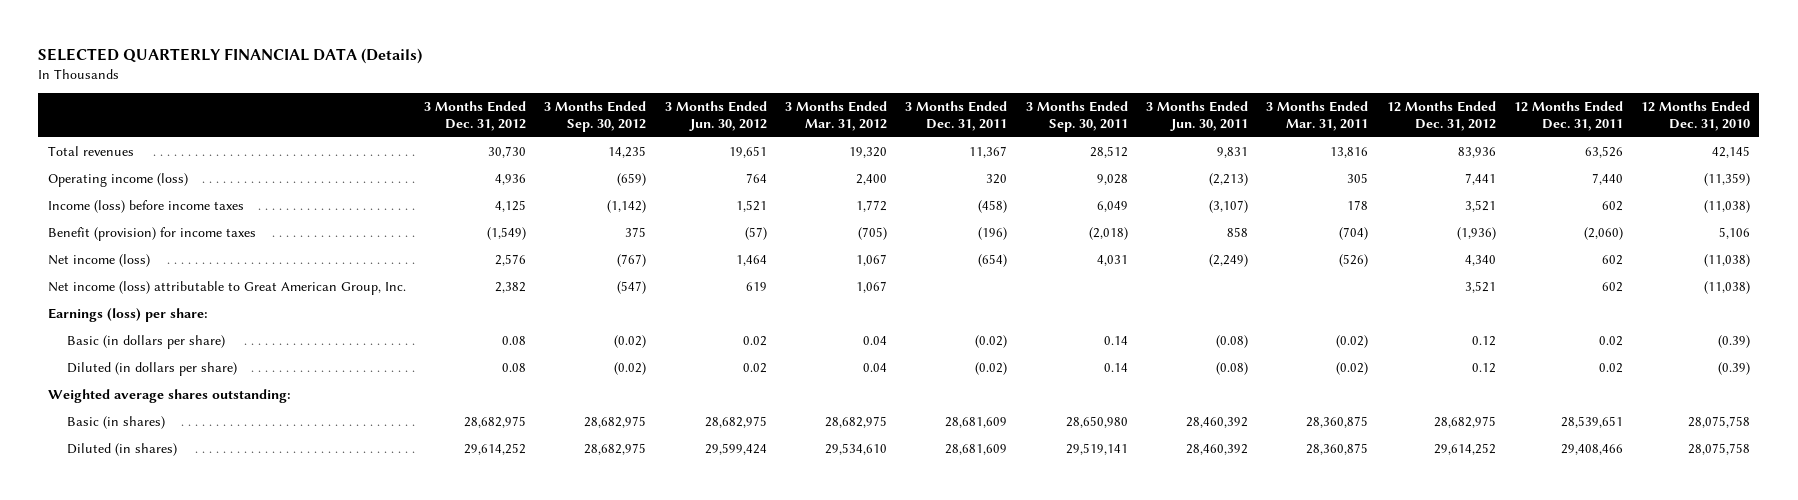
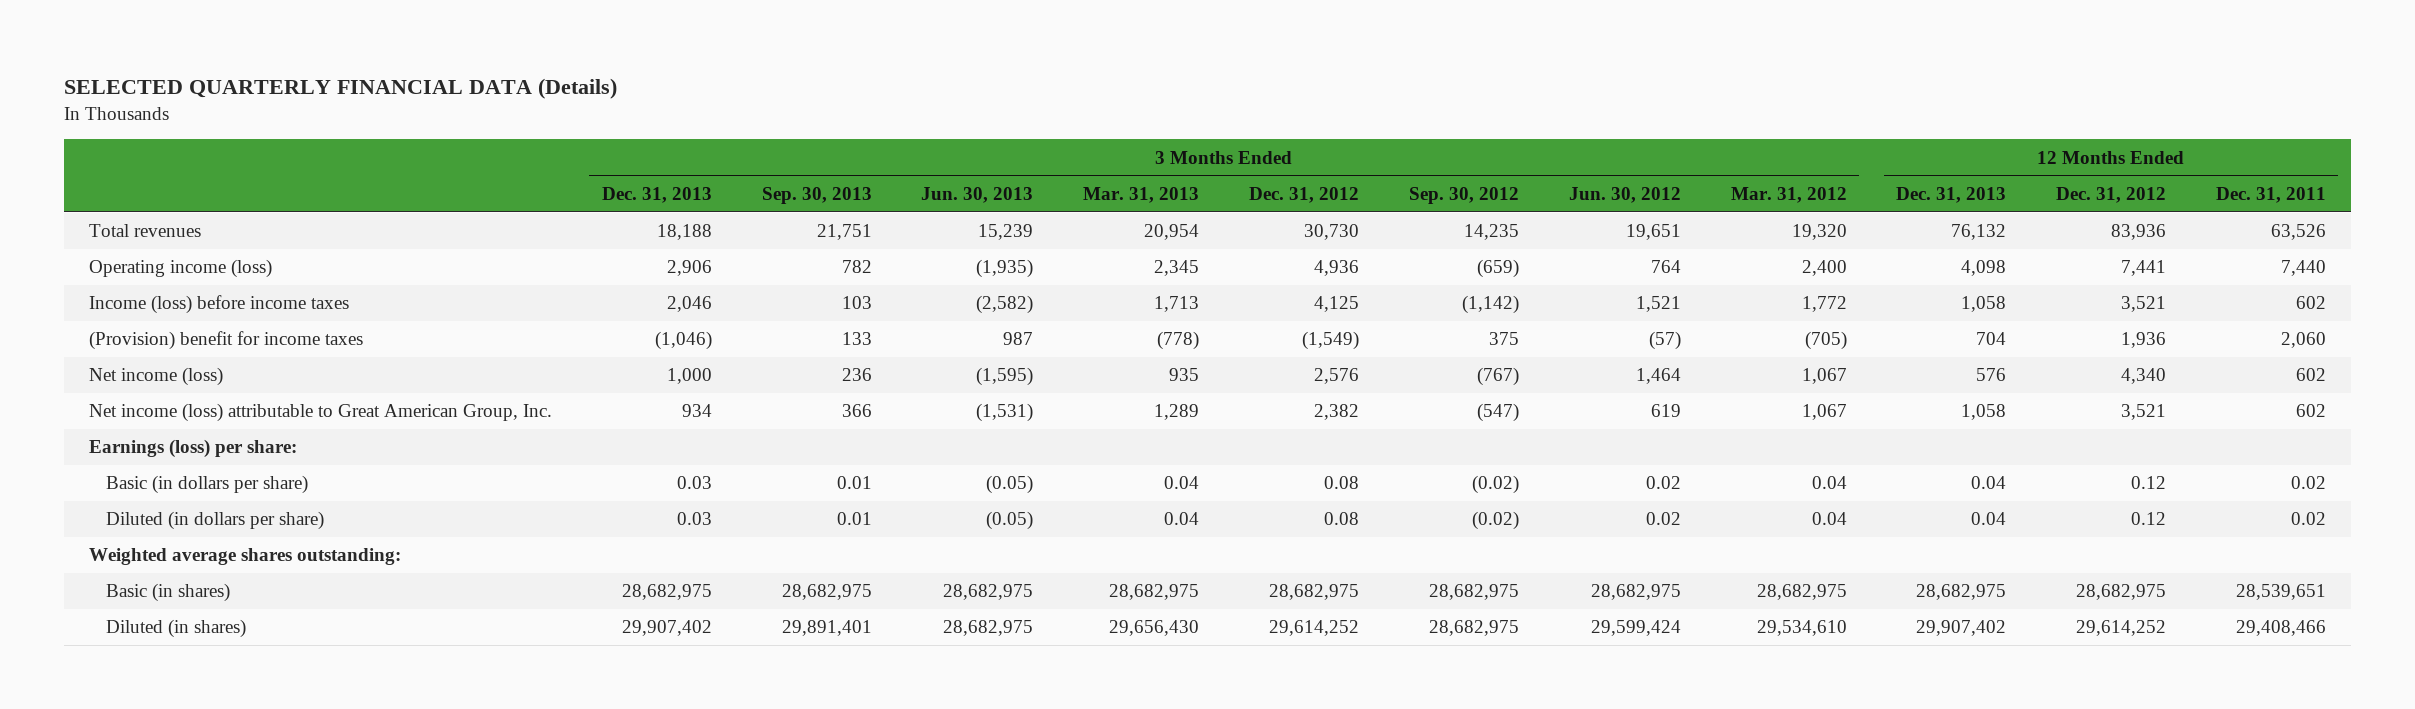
[905,101,1008,131] 3 Months Ended Dec. 31, 2011 -> none
[1025,101,1128,132] 3 Months Ended Sep. 30, 2011 -> none
[1145,101,1248,131] 3 Months Ended Jun. 30, 2011 -> none
[1266,101,1369,131] 3 Months Ended Mar. 31, 2011 -> none
[1641,101,1751,131] 12 Months Ended Dec. 31, 2010 -> none
none -> [601,186,712,203] Dec. 31, 2013
none -> [761,186,872,204] Sep. 30, 2013
none -> [921,186,1034,203] Jun. 30, 2013
none -> [1083,186,1200,203] Mar. 31, 2013
none -> [1896,186,2007,203] Dec. 31, 2013
[47,226,256,241] Benefit (provision) for income taxes -> [89,331,364,351] (Provision) benefit for income taxes
[1456,226,1496,240] (1,936) -> [2121,332,2167,349] 1,936
[1583,226,1623,240] (2,060) -> [2280,332,2326,349] 2,060

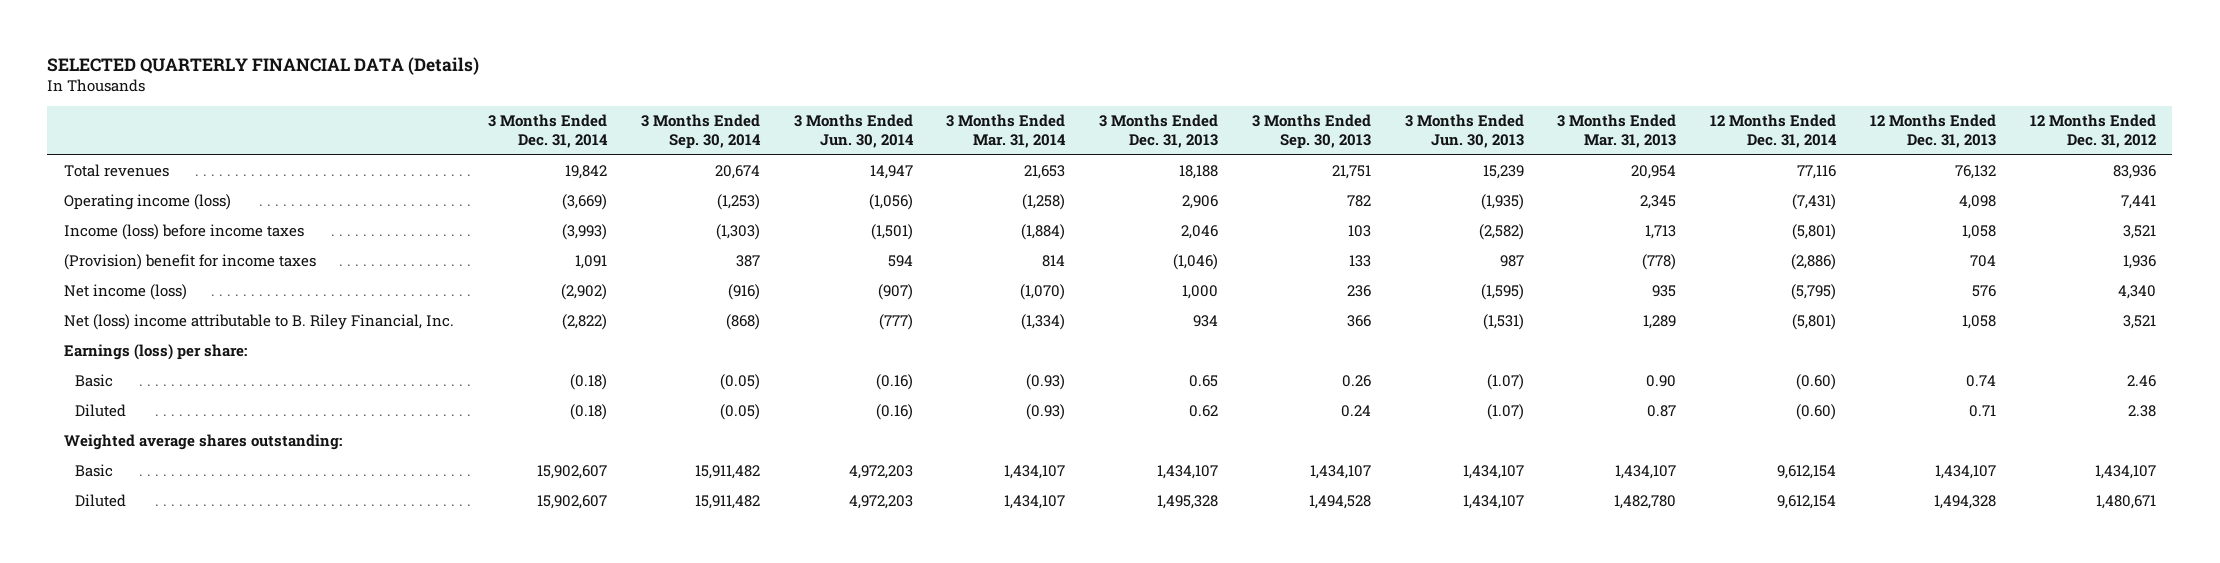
[1249,186,1360,203] Dec. 31, 2012 -> none
[1408,186,1519,204] Sep. 30, 2012 -> none
[1568,186,1681,203] Jun. 30, 2012 -> none
[1730,186,1847,203] Mar. 31, 2012 -> none
[2215,186,2326,203] Dec. 31, 2011 -> none
none -> [488,114,609,149] 3 Months Ended Dec. 31, 2014
none -> [640,114,761,150] 3 Months Ended Sep. 30, 2014
none -> [793,114,914,149] 3 Months Ended Jun. 30, 2014
none -> [946,114,1067,149] 3 Months Ended Mar. 31, 2014
none -> [1710,114,1838,149] 12 Months Ended Dec. 31, 2014
[89,403,553,423] Net income (loss) attributable to Great American Group, Inc. -> [64,314,455,331] Net (loss) income attributable to B. Riley Financial, Inc.
[106,475,309,495] Basic (in dollars per share) -> [75,374,114,388] Basic
[676,476,712,490] 0.03 -> [1189,375,1219,388] 0.65
[836,476,872,490] 0.01 -> [1341,375,1371,388] 0.26
[986,475,1034,495] (0.05) -> [1486,374,1524,391] (1.07)
[1164,476,1200,490] 0.04 -> [1646,375,1677,388] 0.90
[1971,476,2007,490] 0.04 -> [1965,375,1996,388] 0.74
[2131,476,2167,490] 0.12 -> [2126,375,2156,388] 2.46
[106,511,325,531] Diluted (in dollars per share) -> [75,404,127,418] Diluted
[676,512,712,526] 0.03 -> [1189,405,1219,418] 0.62
[836,512,872,526] 0.01 -> [1340,405,1371,418] 0.24
[986,511,1034,531] (0.05) -> [1486,404,1524,421] (1.07)
[1164,512,1200,526] 0.04 -> [1647,405,1677,418] 0.87
[1971,512,2007,526] 0.04 -> [1968,405,1996,418] 0.71
[2131,512,2167,526] 0.12 -> [2127,405,2156,418] 2.38
[106,583,231,603] Basic (in shares) -> [75,464,114,478] Basic
[621,584,712,601] 28,682,975 -> [1157,465,1219,480] 1,434,107
[781,584,872,601] 28,682,975 -> [1309,465,1371,480] 1,434,107
[943,584,1034,601] 28,682,975 -> [1462,465,1524,480] 1,434,107
[1109,584,1200,601] 28,682,975 -> [1615,465,1677,480] 1,434,107
[1916,584,2007,601] 28,682,975 -> [1934,465,1996,480] 1,434,107
[2076,584,2167,601] 28,682,975 -> [2094,465,2156,480] 1,434,107
[106,619,247,639] Diluted (in shares) -> [75,494,127,508] Diluted
[621,620,712,637] 29,907,402 -> [1157,495,1219,510] 1,495,328
[781,620,872,637] 29,891,401 -> [1308,495,1371,510] 1,494,528
[943,620,1034,637] 28,682,975 -> [1462,495,1524,510] 1,434,107
[1109,620,1200,637] 29,656,430 -> [1614,495,1677,510] 1,482,780
[1916,620,2007,637] 29,907,402 -> [1933,495,1996,510] 1,494,328
[2076,620,2167,637] 29,614,252 -> [2095,495,2156,510] 1,480,671

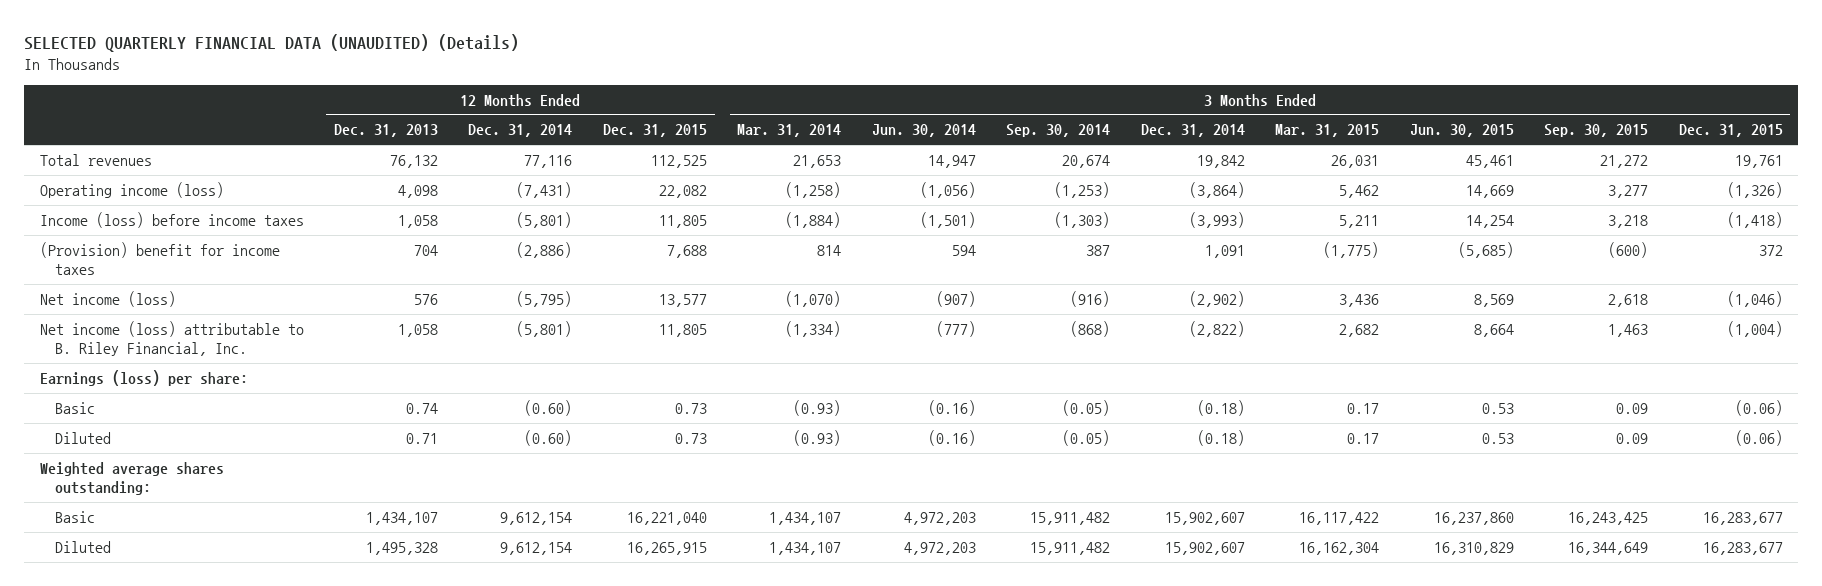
[47,56,480,75] SELECTED QUARTERLY FINANCIAL DATA (Details) -> [24,34,520,53] SELECTED QUARTERLY FINANCIAL DATA (UNAUDITED) (Details)
[1099,114,1219,149] 3 Months Ended Dec. 31, 2013 -> none
[1251,114,1371,150] 3 Months Ended Sep. 30, 2013 -> none
[1404,114,1524,149] 3 Months Ended Jun. 30, 2013 -> none
[1557,114,1677,149] 3 Months Ended Mar. 31, 2013 -> none
[2029,114,2156,149] 12 Months Ended Dec. 31, 2012 -> none
none -> [602,124,707,138] Dec. 31, 2015
none -> [1275,124,1380,138] Mar. 31, 2015
none -> [1409,124,1514,138] Jun. 30, 2015
none -> [1544,124,1649,138] Sep. 30, 2015
none -> [1678,124,1783,138] Dec. 31, 2015
[562,194,608,211] (3,669) -> [1188,181,1245,198] (3,864)
[64,314,455,331] Net (loss) income attributable to B. Riley Financial, Inc. -> [39,320,304,356] Net income (loss) attributable to B. Riley Financial, Inc.
[1933,495,1996,510] 1,494,328 -> [365,541,438,555] 1,495,328

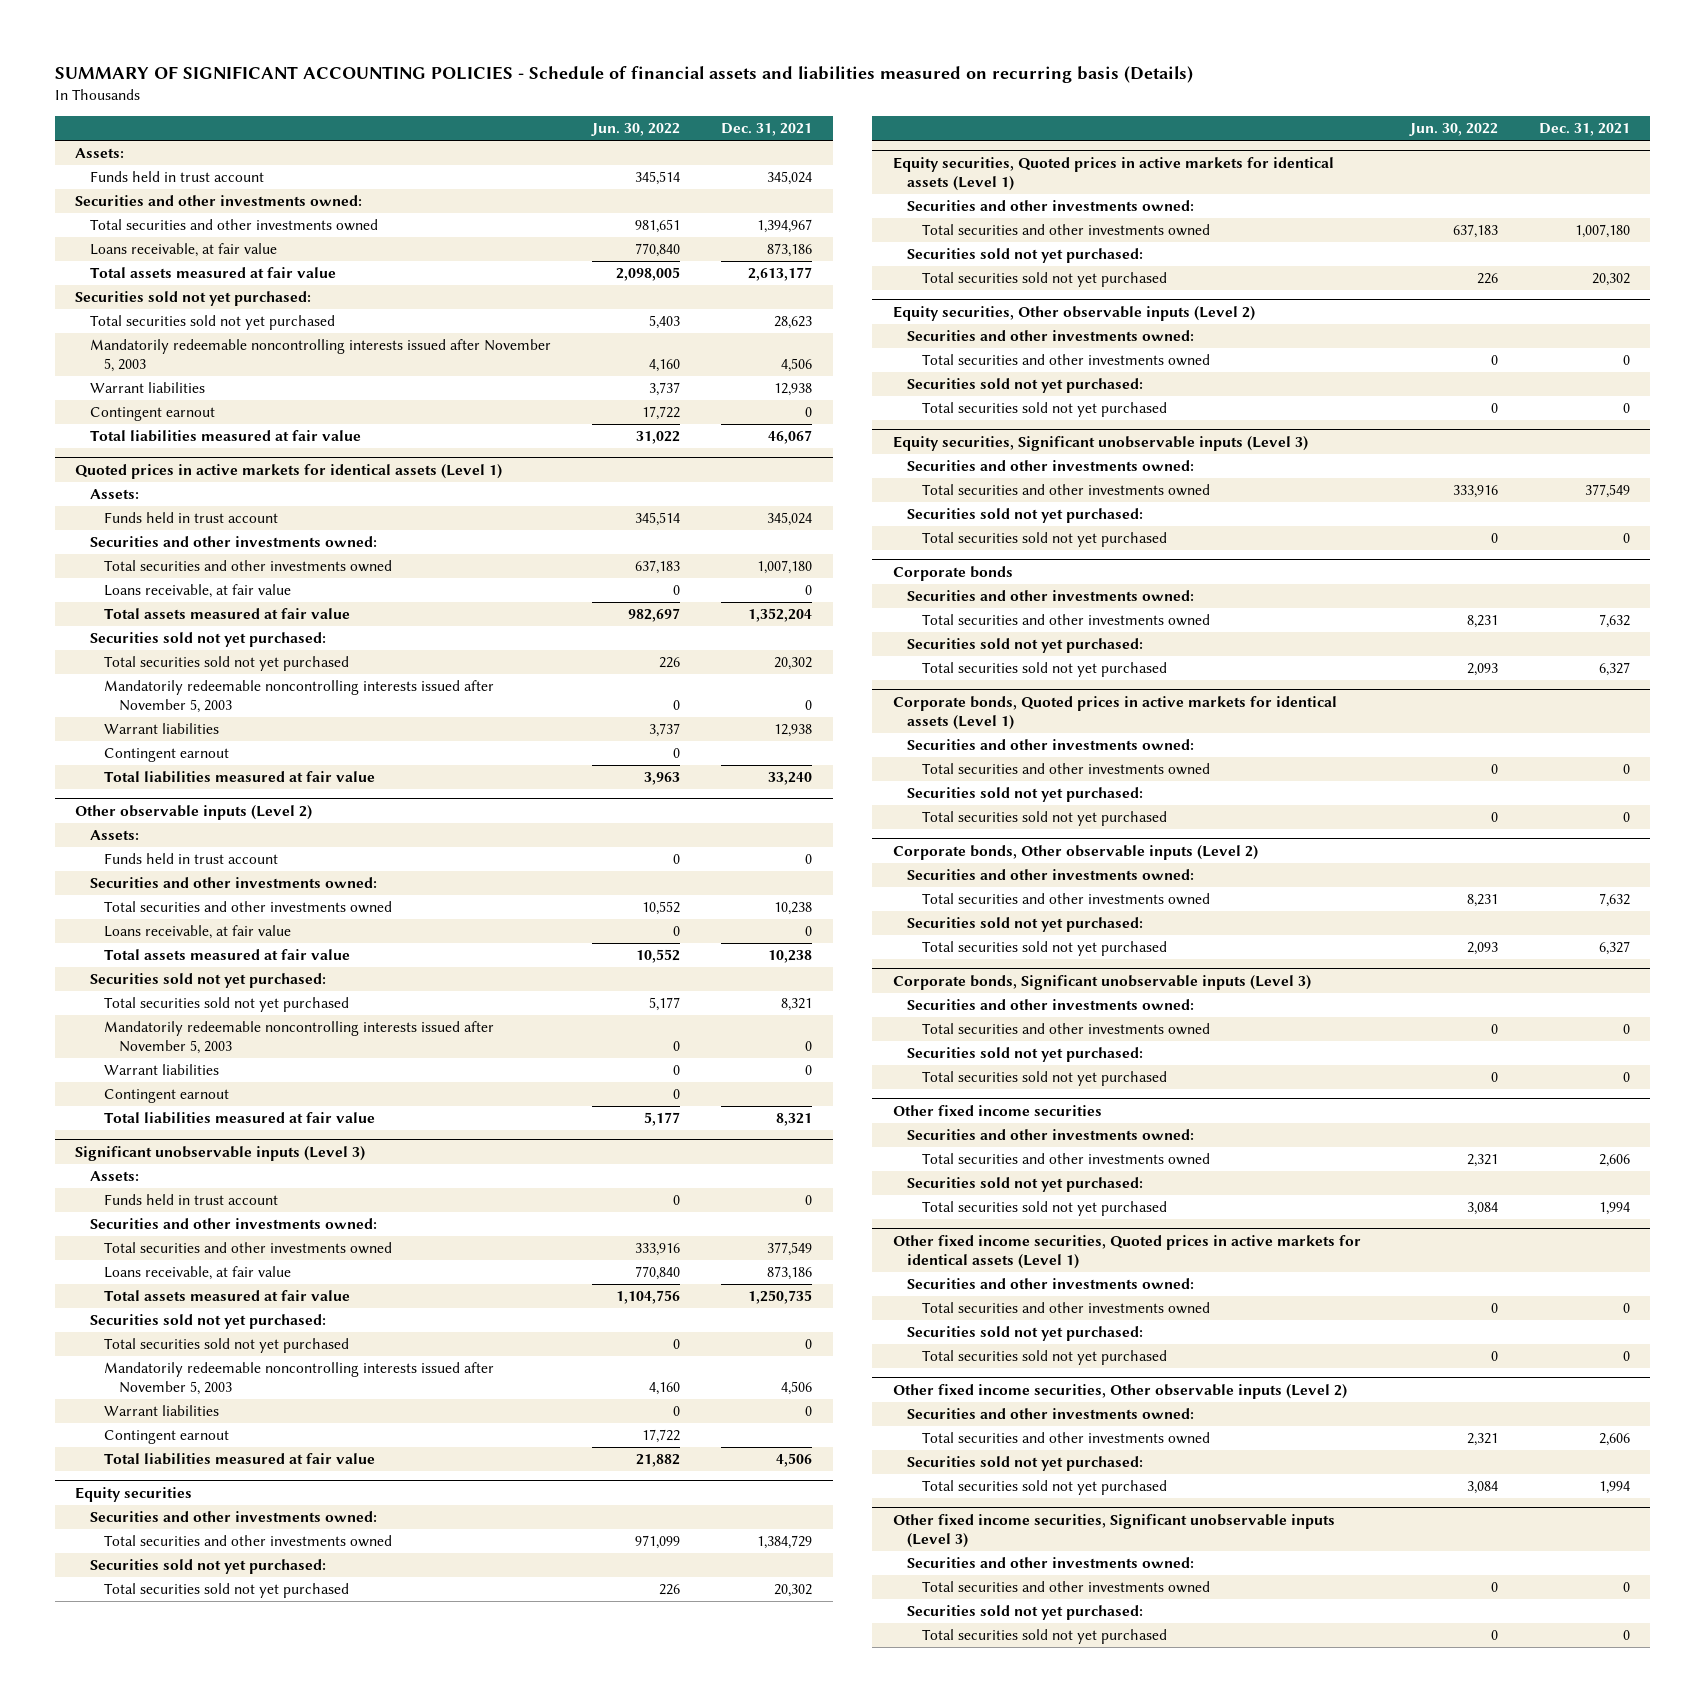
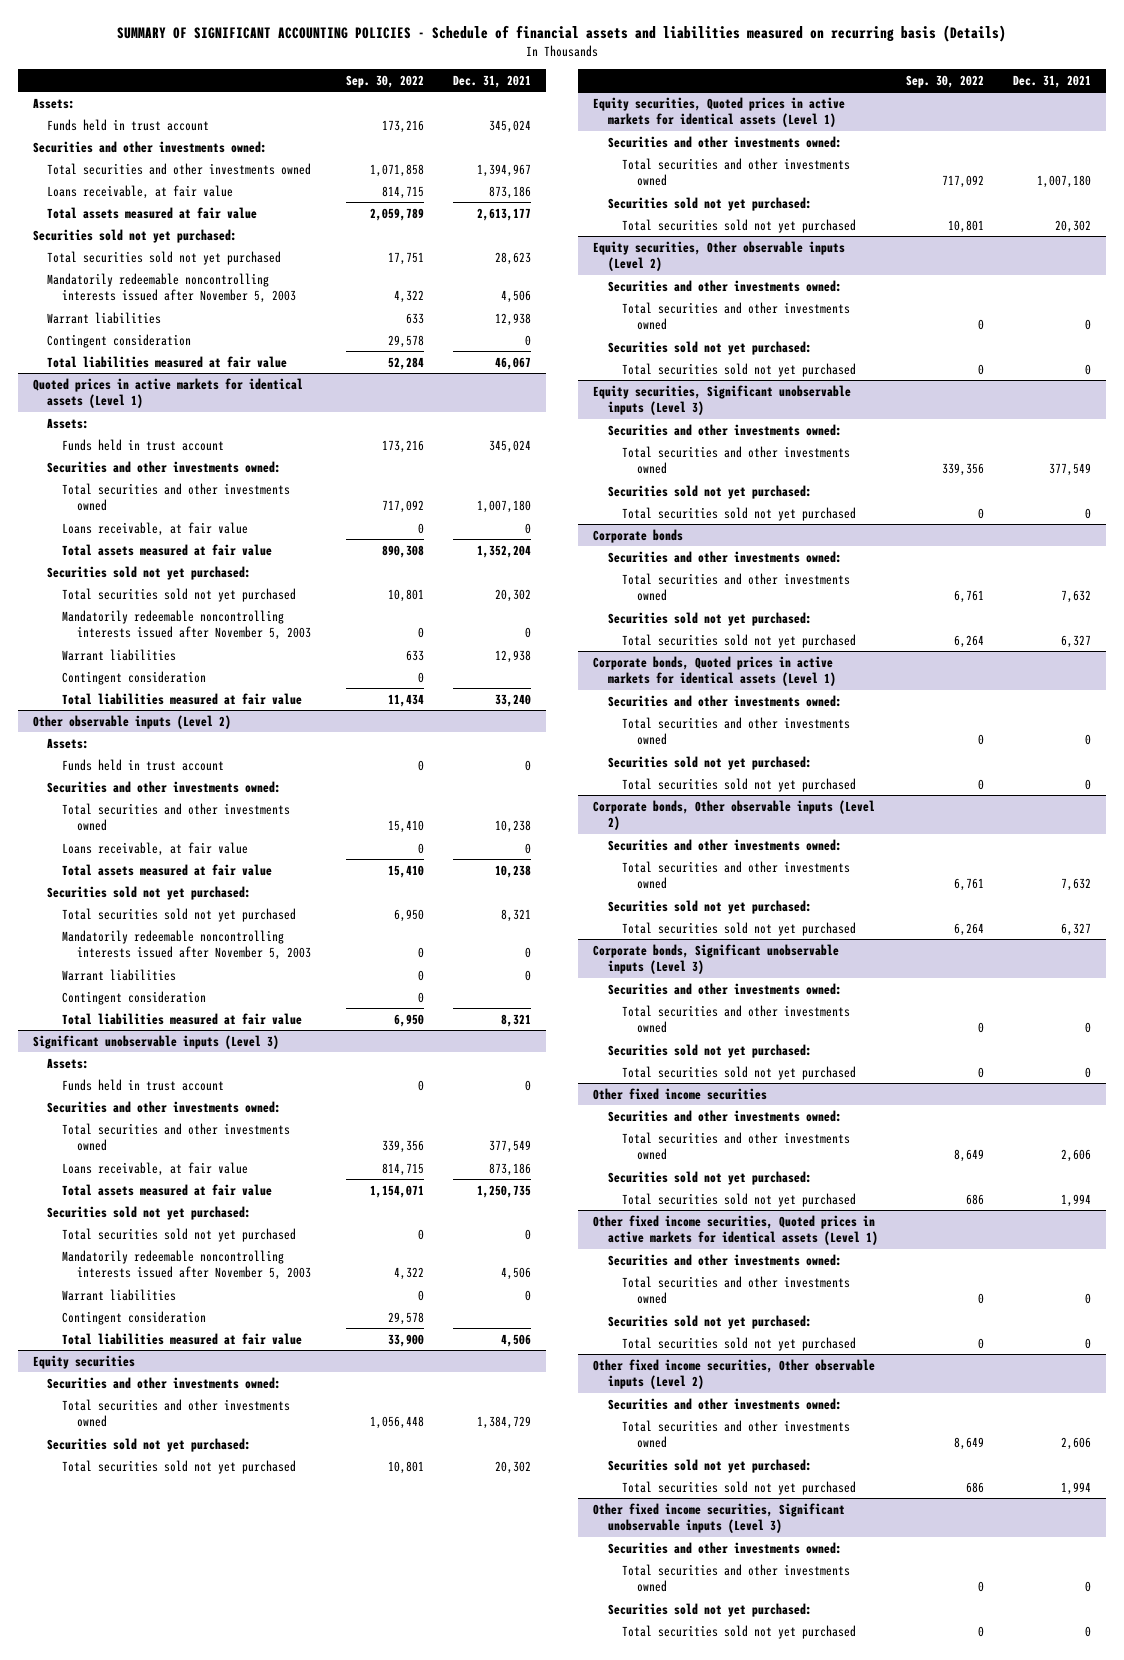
[591,123,681,137] Jun. 30, 2022 -> none
none -> [346,74,425,88] Sep. 30, 2022
[89,407,215,422] Contingent earnout -> [47,333,192,348] Contingent consideration
[104,748,230,763] Contingent earnout -> [62,670,207,685] Contingent consideration
[104,1089,230,1104] Contingent earnout -> [62,990,207,1005] Contingent consideration
[104,1430,230,1445] Contingent earnout -> [62,1310,207,1325] Contingent consideration

